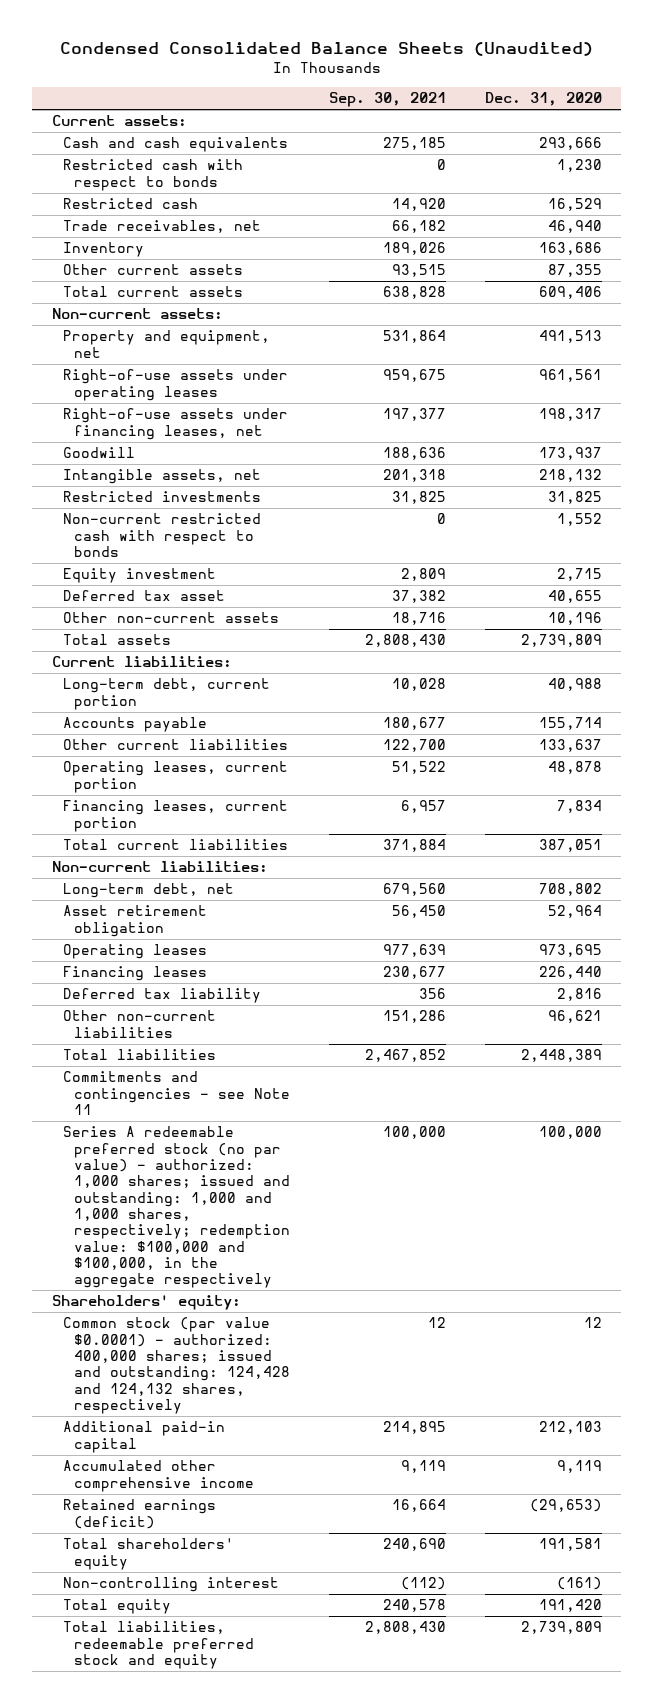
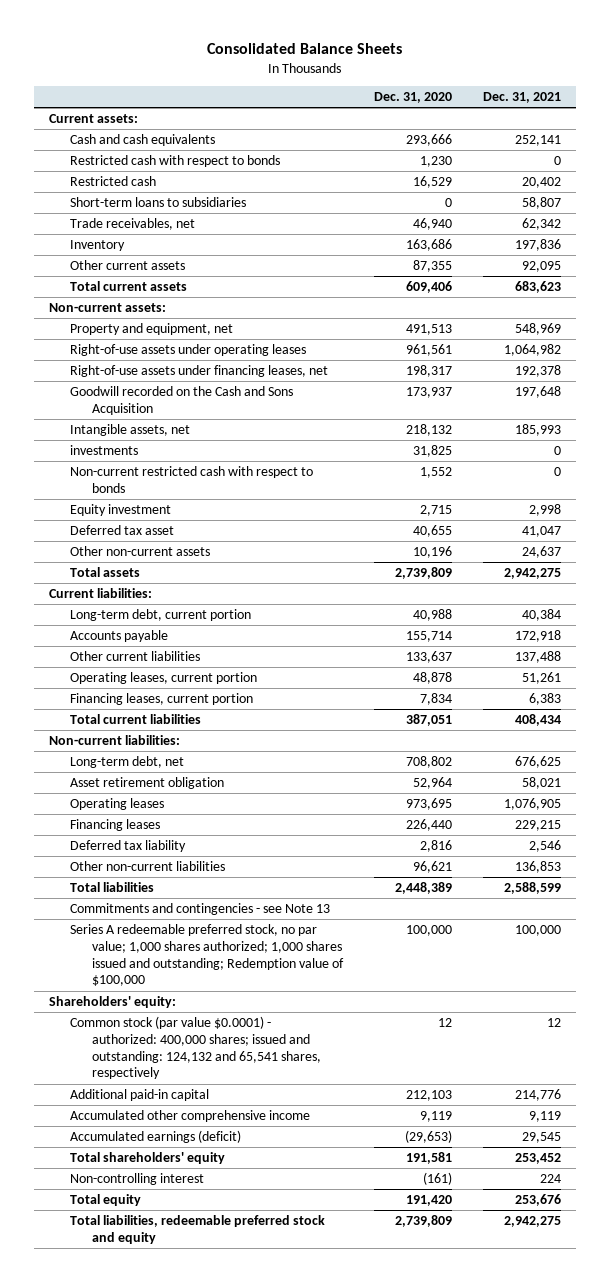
[59,41,593,56] Condensed Consolidated Balance Sheets (Unaudited) -> [206,43,402,55] Consolidated Balance Sheets
[328,92,446,108] Sep. 30, 2021 -> none
none -> [482,91,561,103] Dec. 31, 2021
none -> [70,196,247,207] Short-term loans to subsidiaries
[62,447,135,459] Goodwill -> [70,385,294,415] Goodwill recorded on the Cash and Sons Acquisition
[62,491,261,503] Restricted investments -> [70,444,139,455] investments
[62,1071,290,1116] Commitments and contingencies - see Note 11 -> [70,902,331,915] Commitments and contingencies - see Note 13
[62,1126,290,1289] Series A redeemable preferred stock (no par value) - authorized: 1,000 shares; issued and outstanding: 1,000 and 1,000 shares, respectively; redemption value: $100,000 and $100,000, in the aggregate respectively -> [70,923,344,987] Series A redeemable preferred stock, no par value; 1,000 shares authorized; 1,000 shares issued and outstanding; Redemption value of $100,000
[62,1317,290,1415] Common stock (par value $0.0001) - authorized: 400,000 shares; issued and outstanding: 124,428 and 124,132 shares, respectively -> [70,1015,321,1080] Common stock (par value $0.0001) - authorized: 400,000 shares; issued and outstanding: 124,132 and 65,541 shares, respectively
[62,1499,216,1529] Retained earnings (deficit) -> [70,1129,242,1143] Accumulated earnings (deficit)

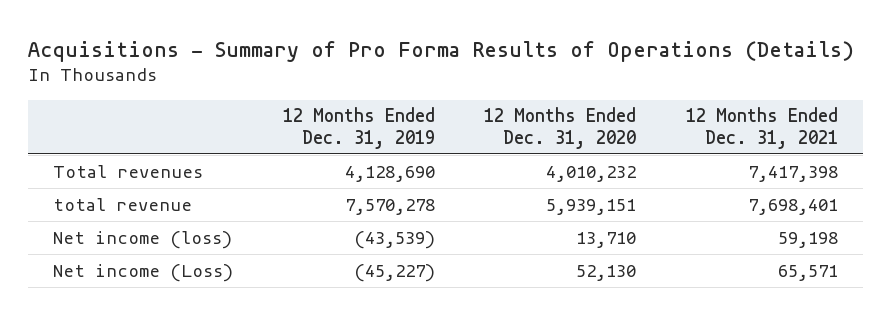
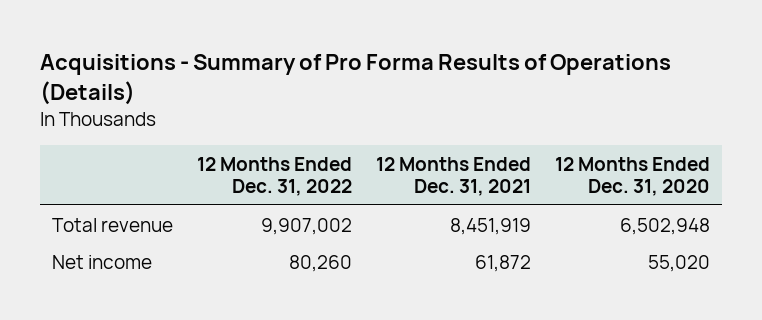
[282,107,435,149] 12 Months Ended Dec. 31, 2019 -> none
none -> [197,156,353,196] 12 Months Ended Dec. 31, 2022
[53,164,204,178] Total revenues -> none
[53,230,233,249] Net income (loss) -> none
[53,197,193,211] total revenue -> [52,217,174,232] Total revenue
[546,198,637,215] 5,939,151 -> [620,217,711,235] 6,502,948
[748,198,839,215] 7,698,401 -> [450,217,532,235] 8,451,919
[53,263,234,282] Net income (Loss) -> [52,254,153,269] Net income
[576,264,637,281] 52,130 -> [648,254,711,272] 55,020
[778,264,839,281] 65,571 -> [475,254,532,272] 61,872

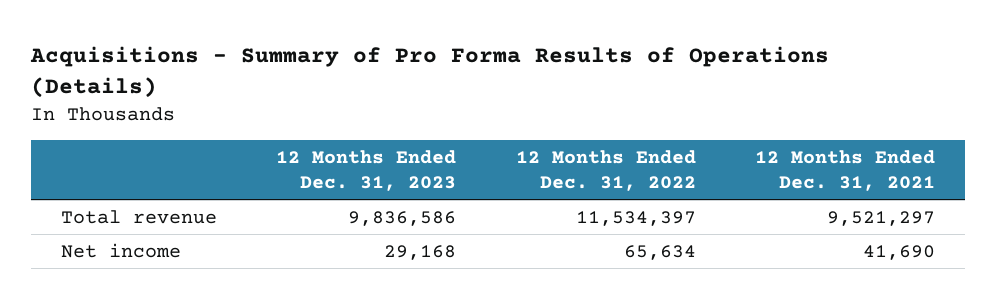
[555,156,711,196] 12 Months Ended Dec. 31, 2020 -> none
none -> [276,150,457,191] 12 Months Ended Dec. 31, 2023
[261,217,353,235] 9,907,002 -> [575,210,696,226] 11,534,397
[450,217,532,235] 8,451,919 -> [827,210,936,226] 9,521,297
[289,254,353,272] 80,260 -> [623,244,696,260] 65,634
[475,254,532,272] 61,872 -> [863,244,936,260] 41,690

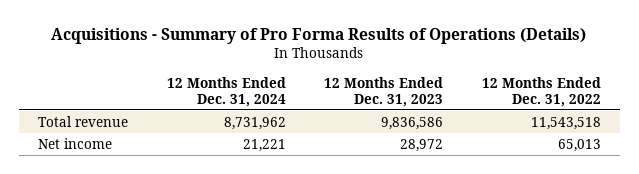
[755,150,936,191] 12 Months Ended Dec. 31, 2021 -> none
none -> [166,76,286,107] 12 Months Ended Dec. 31, 2024
[575,210,696,226] 11,534,397 -> [530,117,601,131] 11,543,518
[384,244,457,260] 29,168 -> [400,139,444,153] 28,972
[623,244,696,260] 65,634 -> [557,139,601,153] 65,013

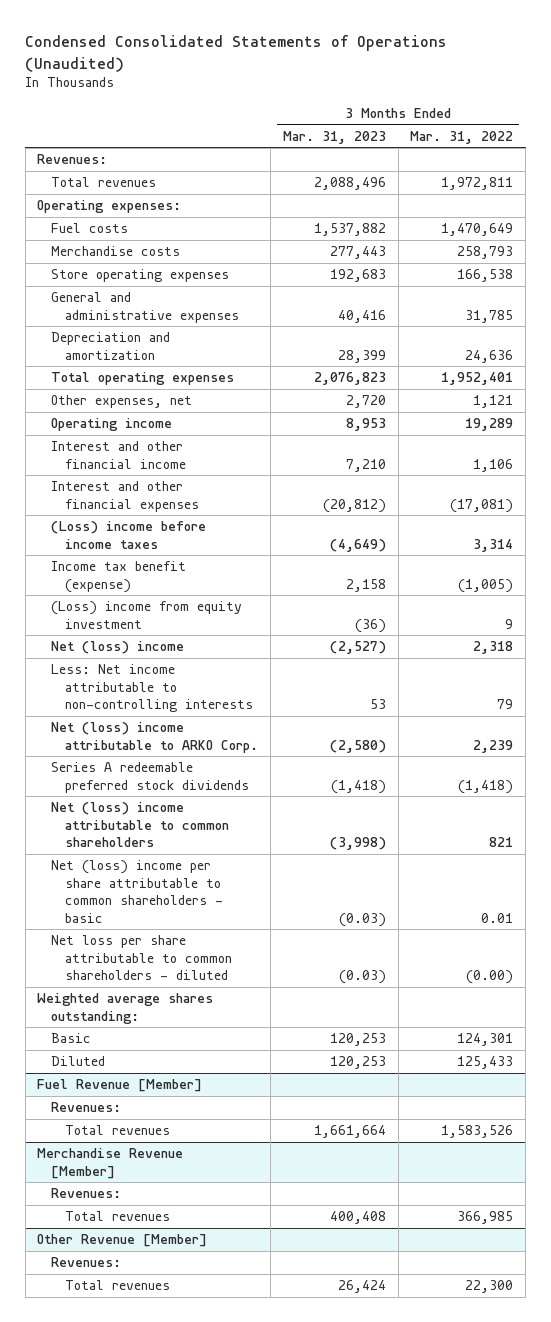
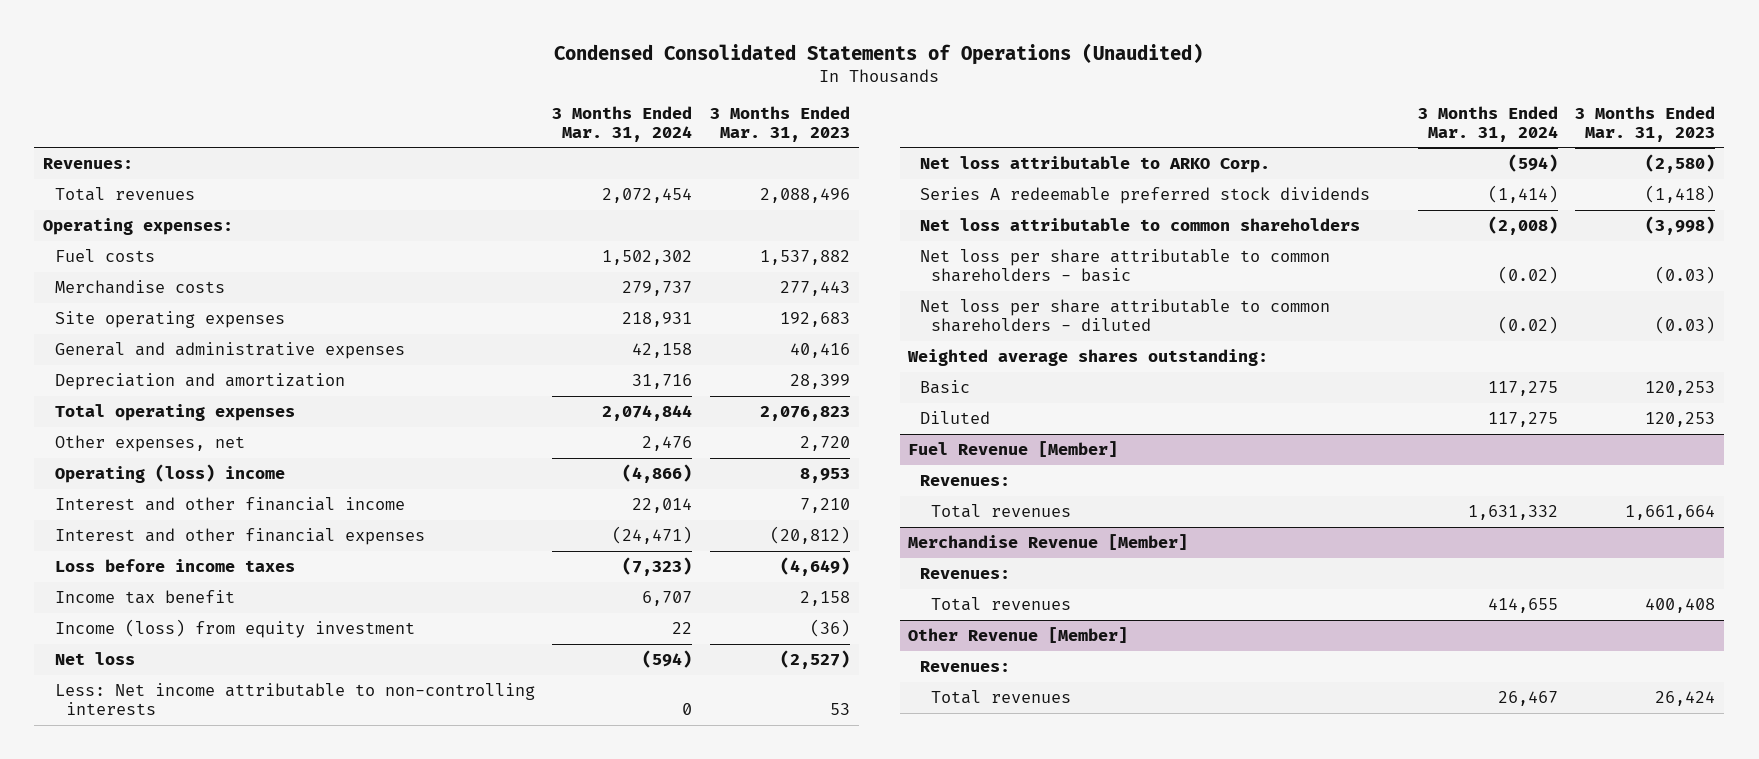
[410,130,514,144] Mar. 31, 2022 -> none
none -> [552,105,693,142] 3 Months Ended Mar. 31, 2024
[51,269,230,283] Store operating expenses -> [54,311,285,329] Site operating expenses
[51,418,173,432] Operating income -> [54,464,285,484] Operating (loss) income
[51,521,207,549] (Loss) income before income taxes -> [54,559,295,573] Loss before income taxes
[51,561,187,593] Income tax benefit (expense) -> [54,590,235,605] Income tax benefit
[51,601,243,629] (Loss) income from equity investment -> [54,619,415,639] Income (loss) from equity investment
[51,641,185,655] Net (loss) income -> [54,652,135,666] Net loss
[51,722,259,753] Net (loss) income attributable to ARKO Corp. -> [919,156,1270,174] Net loss attributable to ARKO Corp.
[51,802,230,848] Net (loss) income attributable to common shareholders -> [919,218,1360,232] Net loss attributable to common shareholders
[51,860,224,923] Net (loss) income per share attributable to common shareholders - basic -> [919,249,1330,282] Net loss per share attributable to common shareholders - basic

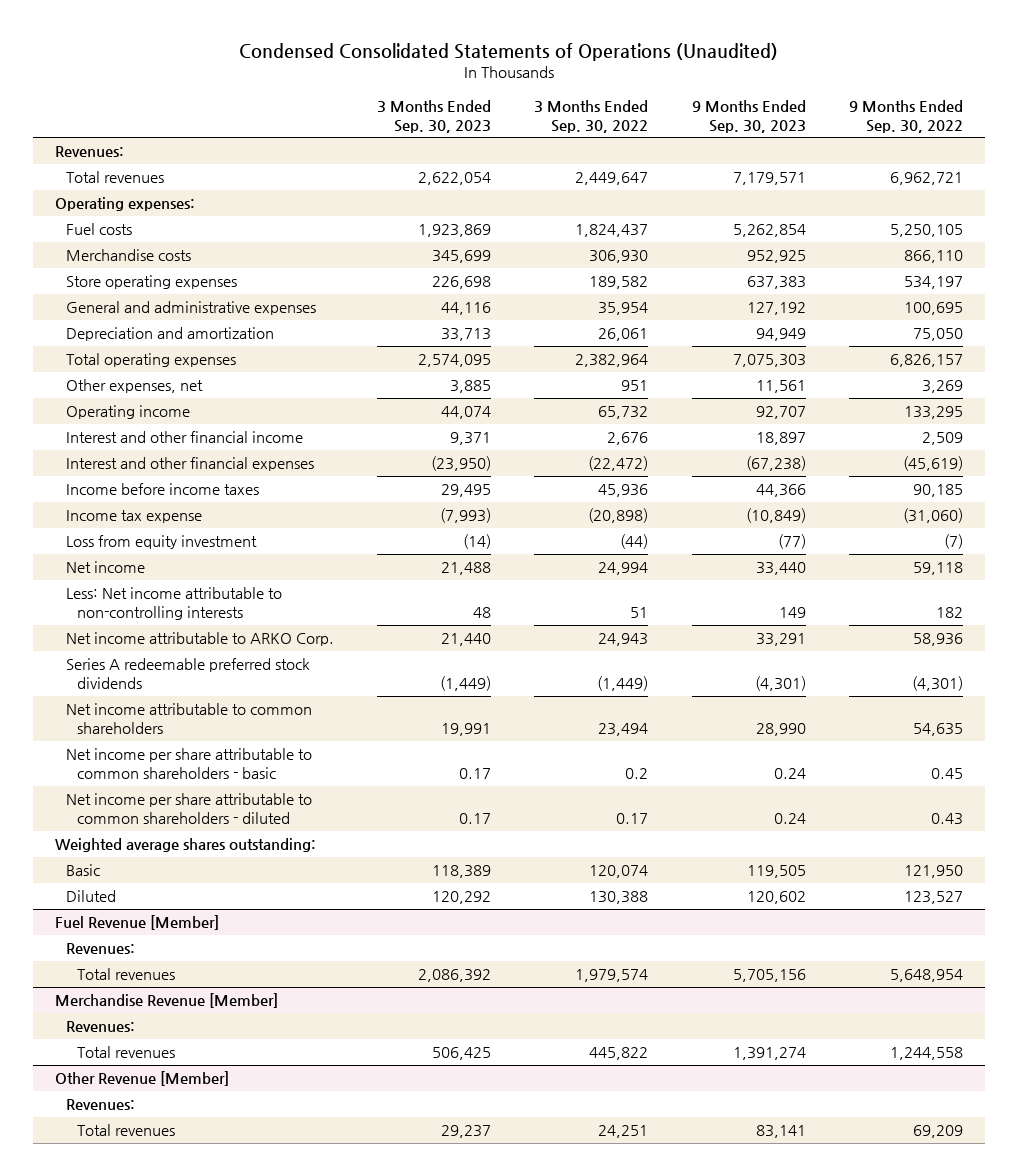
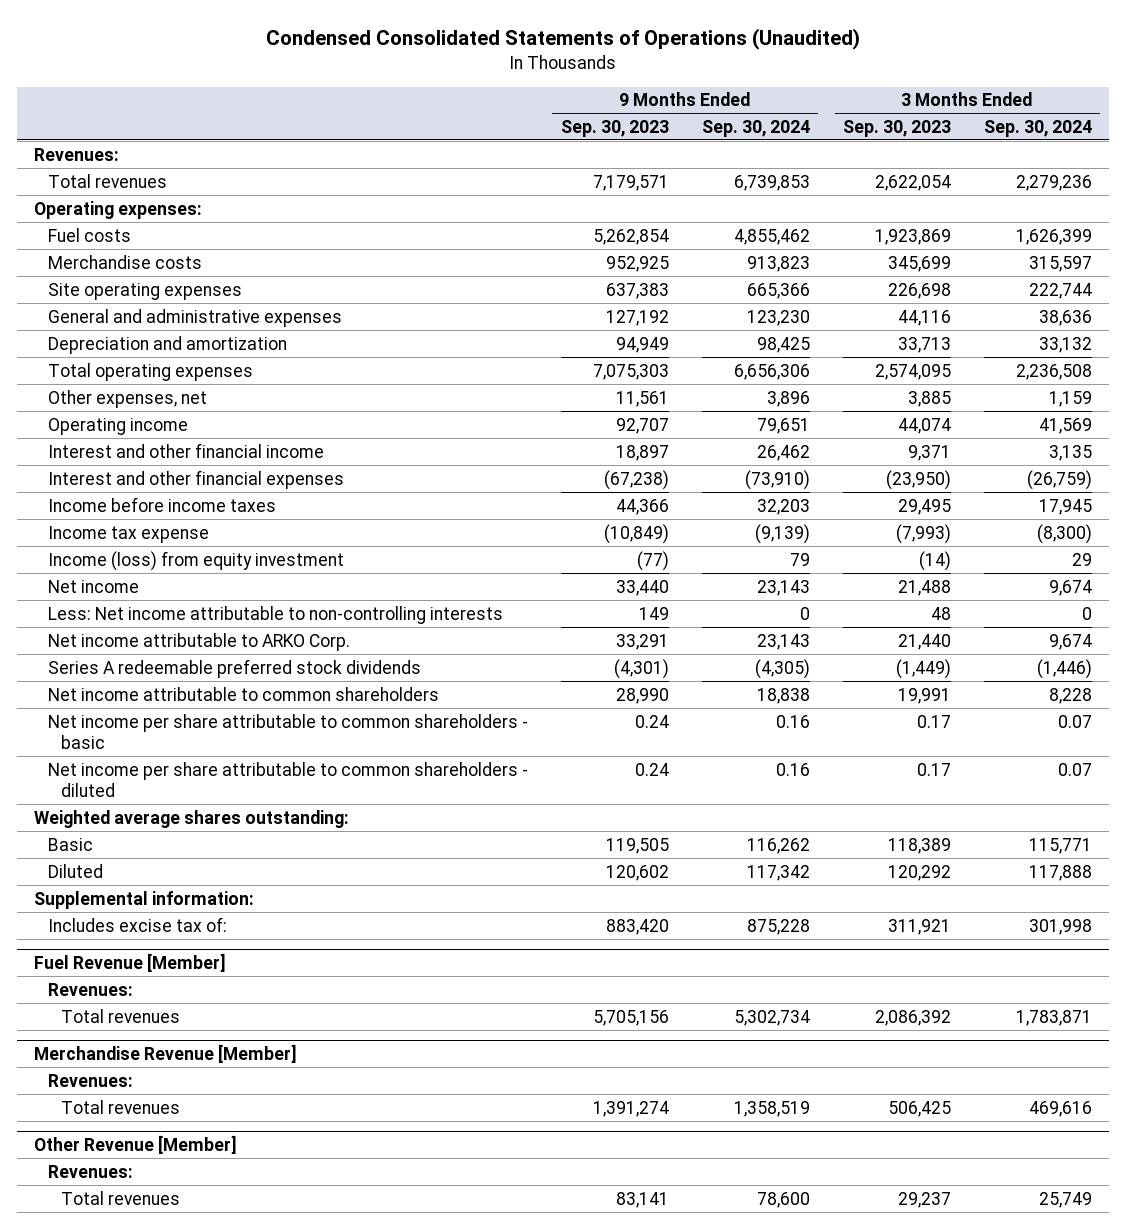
[534,99,649,133] 3 Months Ended Sep. 30, 2022 -> none
[849,99,964,133] 9 Months Ended Sep. 30, 2022 -> none
none -> [701,119,810,137] Sep. 30, 2024
none -> [983,119,1092,137] Sep. 30, 2024
[65,275,237,290] Store operating expenses -> [47,282,242,300] Site operating expenses
[65,535,257,550] Loss from equity investment -> [47,550,344,571] Income (loss) from equity investment
none -> [34,890,255,909] Supplemental information:
none -> [47,916,227,932] Includes excise tax of:

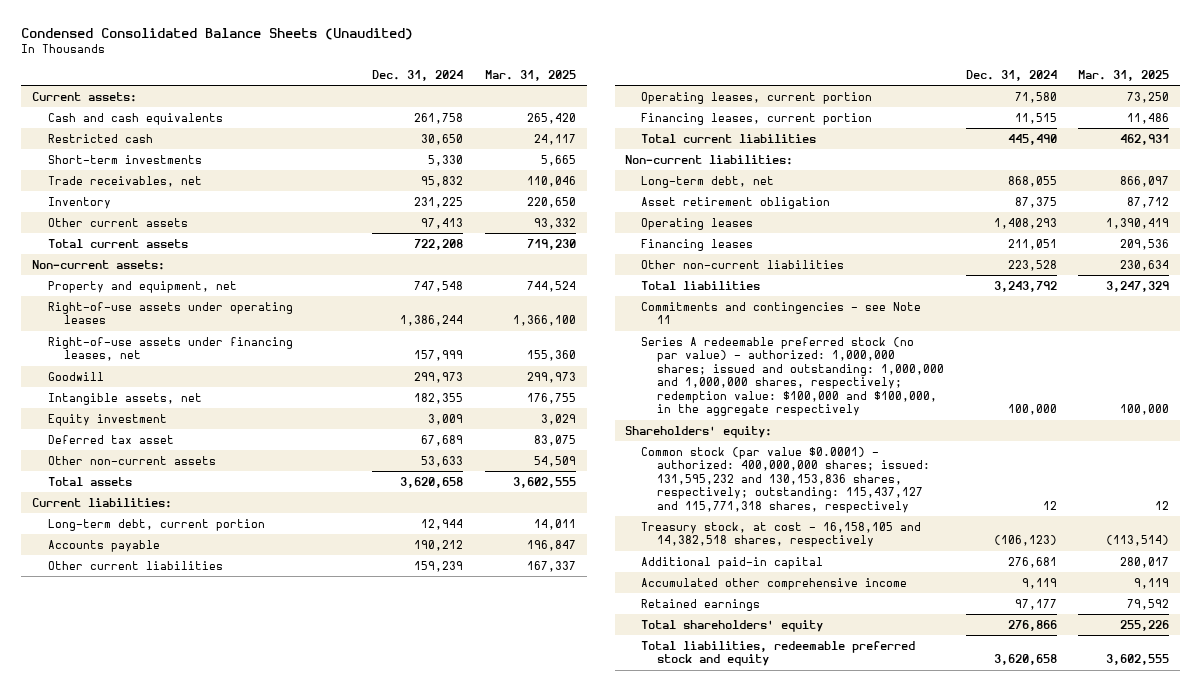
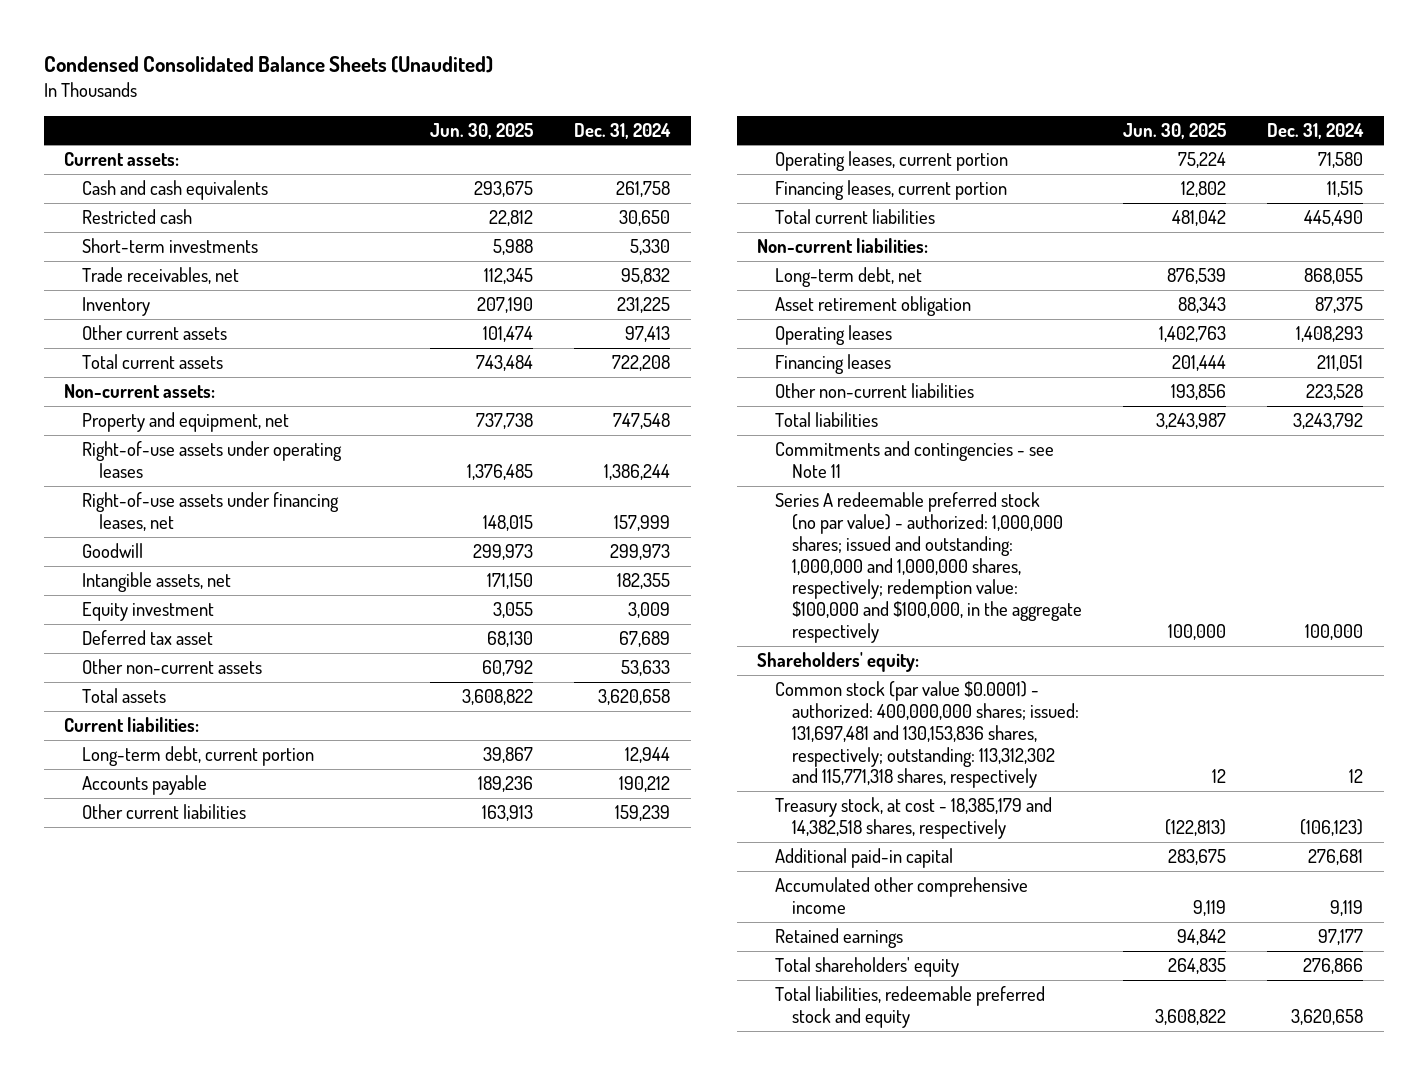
[485,70,577,82] Mar. 31, 2025 -> none
none -> [430,122,534,139] Jun. 30, 2025
[641,446,931,513] Common stock (par value $0.0001) - authorized: 400,000,000 shares; issued: 131,595,232 and 130,153,836 shares, respectively; outstanding: 115,437,127 and 115,771,318 shares, respectively -> [774,681,1080,789] Common stock (par value $0.0001) - authorized: 400,000,000 shares; issued: 131,697,481 and 130,153,836 shares, respectively; outstanding: 113,312,302 and 115,771,318 shares, respectively
[641,521,922,548] Treasury stock, at cost - 16,158,105 and 14,382,518 shares, respectively -> [774,797,1052,839] Treasury stock, at cost - 18,385,179 and 14,382,518 shares, respectively

